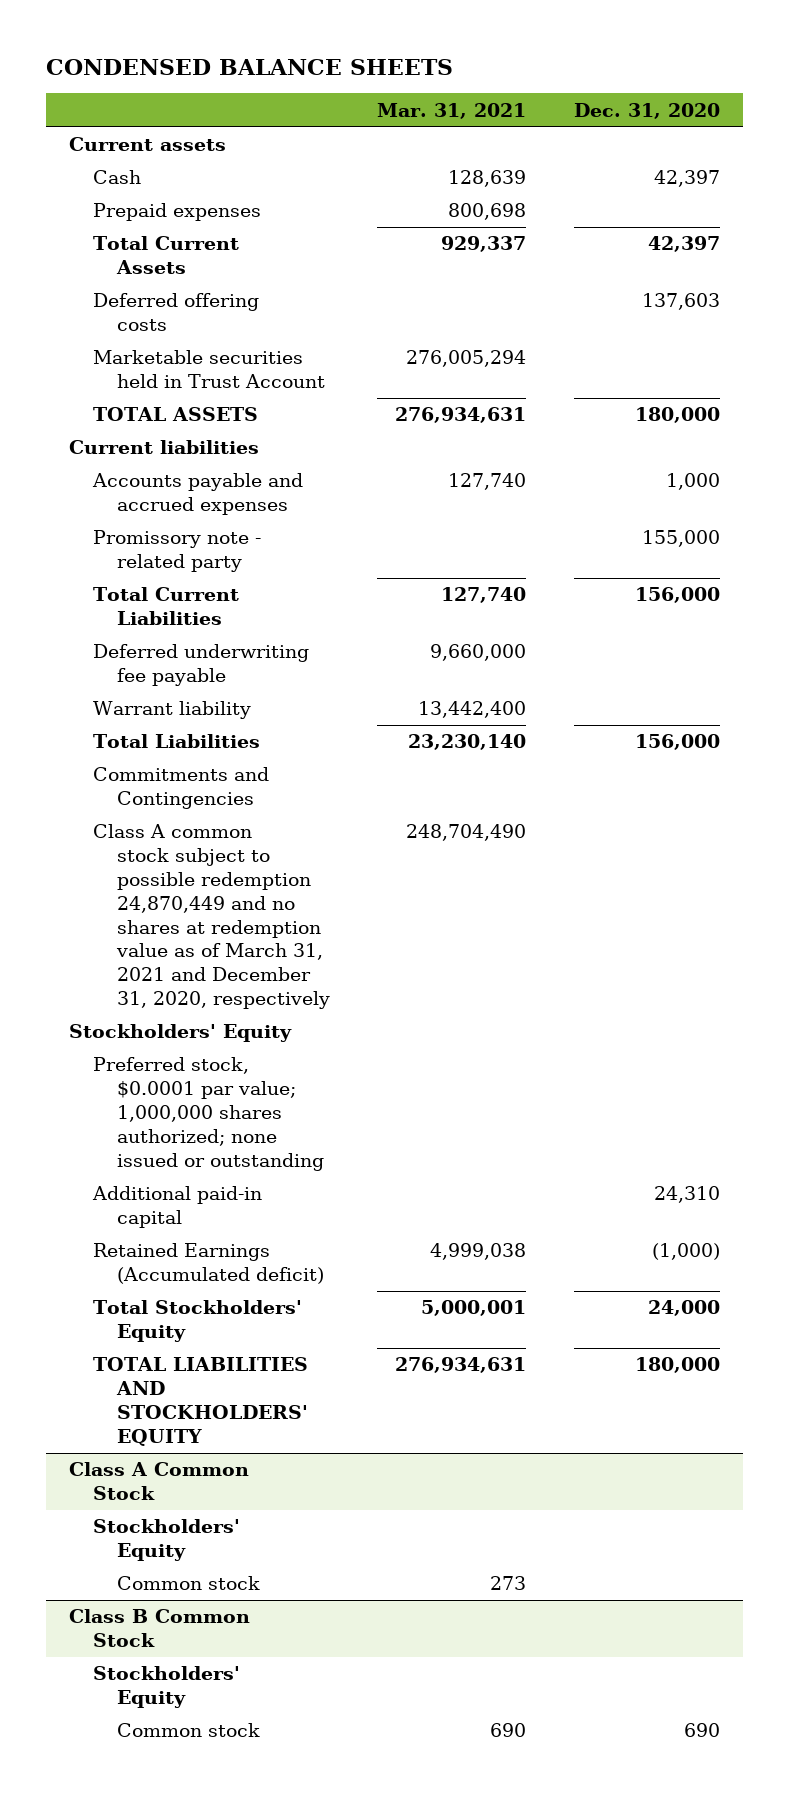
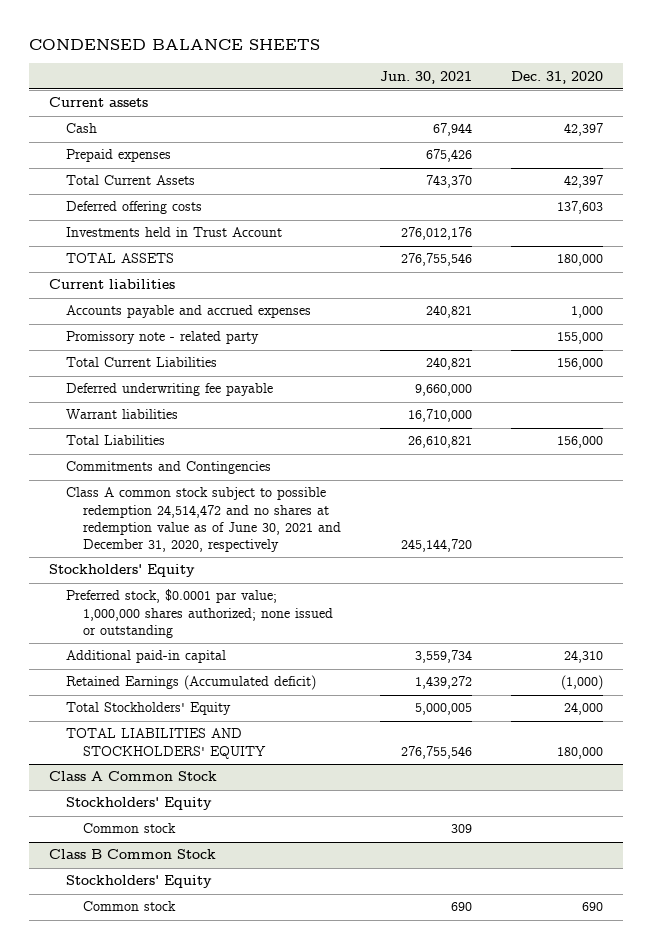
[377,102,527,119] Mar. 31, 2021 -> none
none -> [380,70,473,84] Jun. 30, 2021
[92,350,325,389] Marketable securities held in Trust Account -> [65,227,282,238] Investments held in Trust Account
[92,701,251,720] Warrant liability -> [65,409,178,420] Warrant liabilities
[92,824,330,1010] Class A common stock subject to possible redemption 24,870,449 and no shares at redemption value as of March 31, 2021 and December 31, 2020, respectively -> [65,487,341,553] Class A common stock subject to possible redemption 24,514,472 and no shares at redemption value as of June 30, 2021 and December 31, 2020, respectively

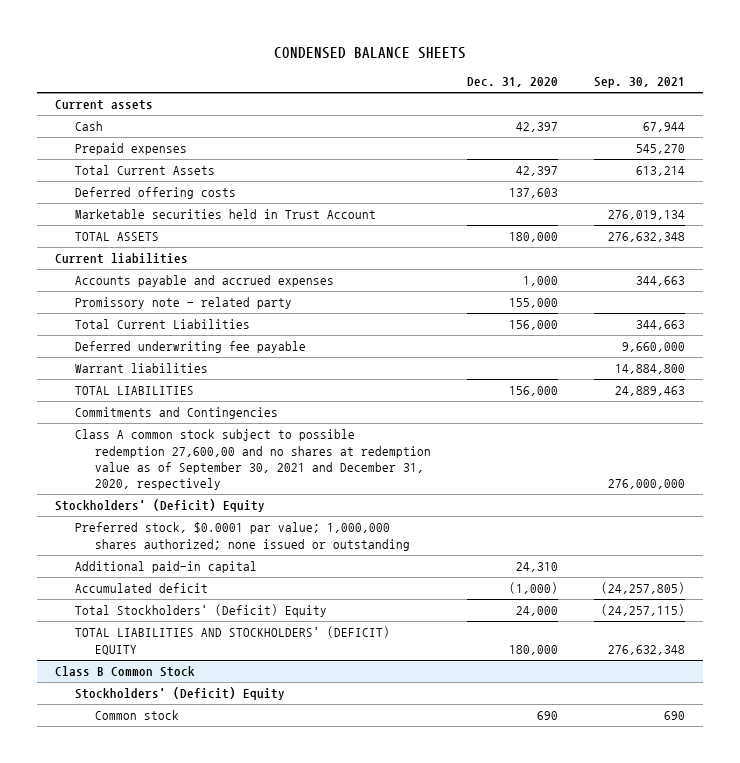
[380,70,473,84] Jun. 30, 2021 -> none
none -> [594,77,686,89] Sep. 30, 2021
[65,227,282,238] Investments held in Trust Account -> [75,209,377,220] Marketable securities held in Trust Account
[65,435,165,446] Total Liabilities -> [75,386,195,396] TOTAL LIABILITIES
[65,487,341,553] Class A common stock subject to possible redemption 24,514,472 and no shares at redemption value as of June 30, 2021 and December 31, 2020, respectively -> [75,429,432,491] Class A common stock subject to possible redemption 27,600,00 and no shares at redemption value as of September 30, 2021 and December 31, 2020, respectively
[48,564,195,578] Stockholders' Equity -> [54,499,265,513] Stockholders' (Deficit) Equity
[48,771,217,782] Class A Common Stock -> none
[65,797,212,811] Stockholders' Equity -> none
[82,823,176,834] Common stock -> none
[65,675,316,691] Retained Earnings (Accumulated deficit) -> [75,583,209,594] Accumulated deficit
[65,702,231,716] Total Stockholders' Equity -> [75,604,328,618] Total Stockholders' (Deficit) Equity
[65,728,266,759] TOTAL LIABILITIES AND STOCKHOLDERS' EQUITY -> [75,626,391,655] TOTAL LIABILITIES AND STOCKHOLDERS' (DEFICIT) EQUITY
[65,875,212,889] Stockholders' Equity -> [75,687,286,701] Stockholders' (Deficit) Equity

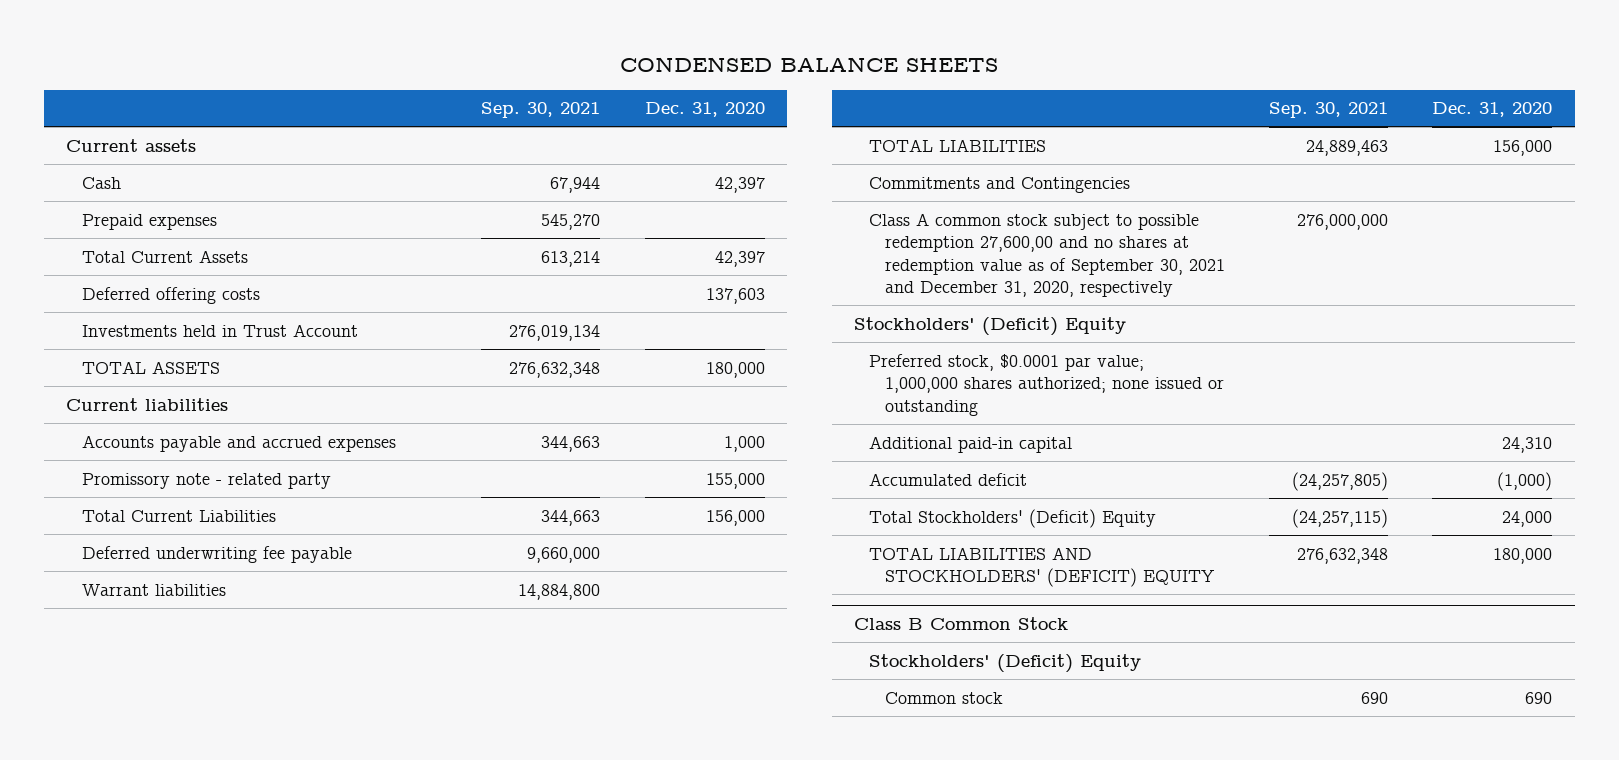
[75,209,377,220] Marketable securities held in Trust Account -> [81,323,358,337] Investments held in Trust Account

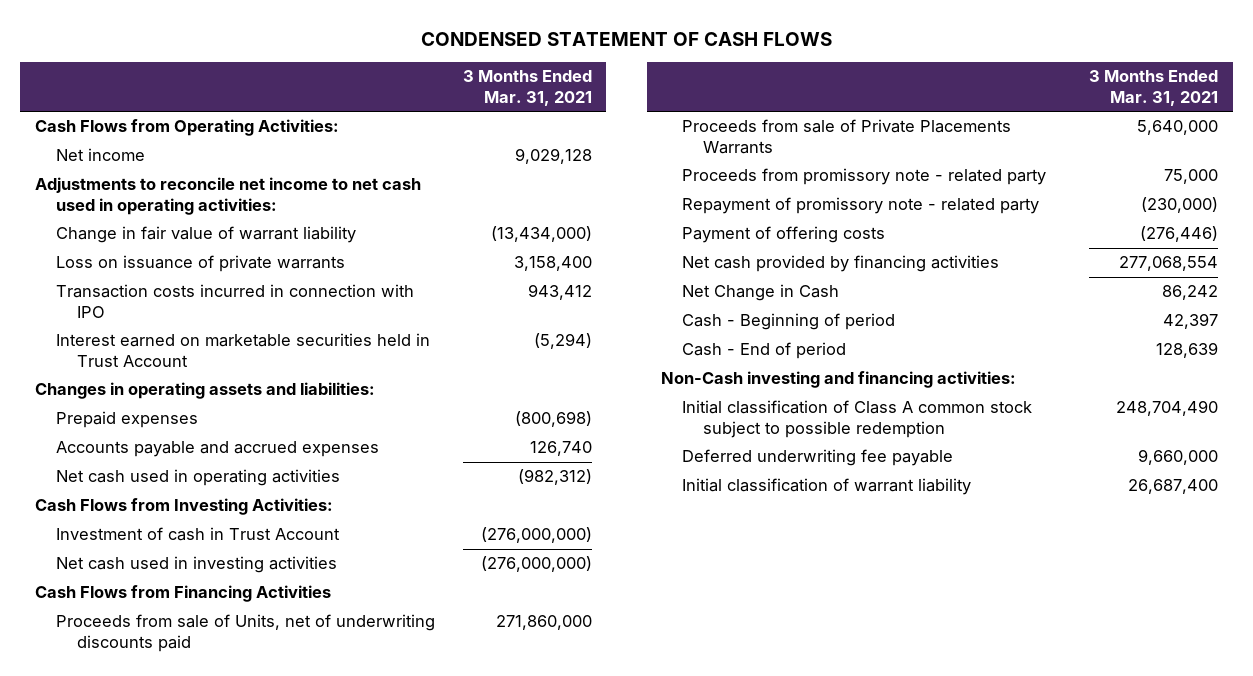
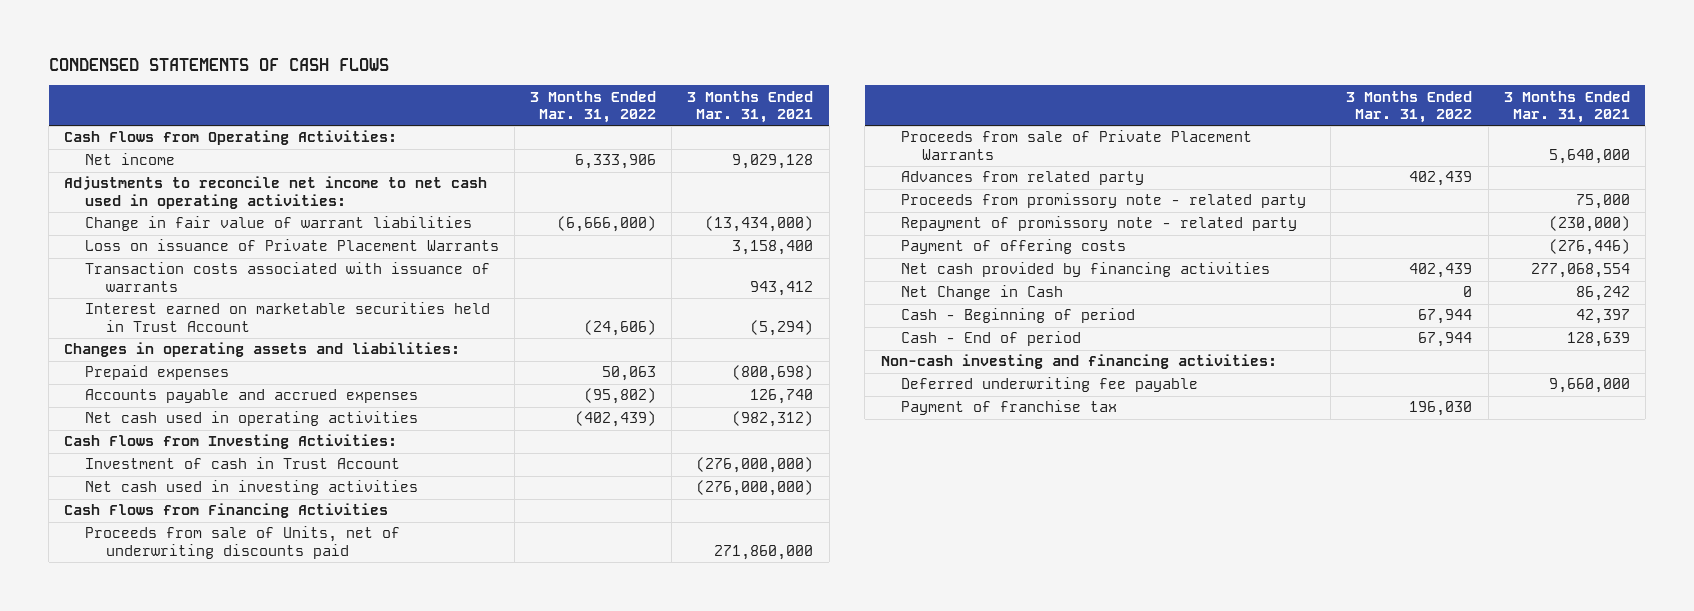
[420,31,832,46] CONDENSED STATEMENT OF CASH FLOWS -> [48,58,389,72] CONDENSED STATEMENTS OF CASH FLOWS
none -> [530,90,657,124] 3 Months Ended Mar. 31, 2022
[55,226,356,244] Change in fair value of warrant liability -> [85,216,473,232] Change in fair value of warrant liabilities
[55,255,345,273] Loss on issuance of private warrants -> [85,239,500,252] Loss on issuance of Private Placement Warrants
[55,284,414,318] Transaction costs incurred in connection with IPO -> [85,262,491,292] Transaction costs associated with issuance of warrants
[682,119,1012,154] Proceeds from sale of Private Placements Warrants -> [901,130,1253,160] Proceeds from sale of Private Placement Warrants
none -> [901,171,1145,186] Advances from related party
[682,400,1033,438] Initial classification of Class A common stock subject to possible redemption -> none
[661,371,1017,389] Non-Cash investing and financing activities: -> [880,354,1277,370] Non-cash investing and financing activities:
[682,478,972,496] Initial classification of warrant liability -> none
none -> [901,400,1118,416] Payment of franchise tax

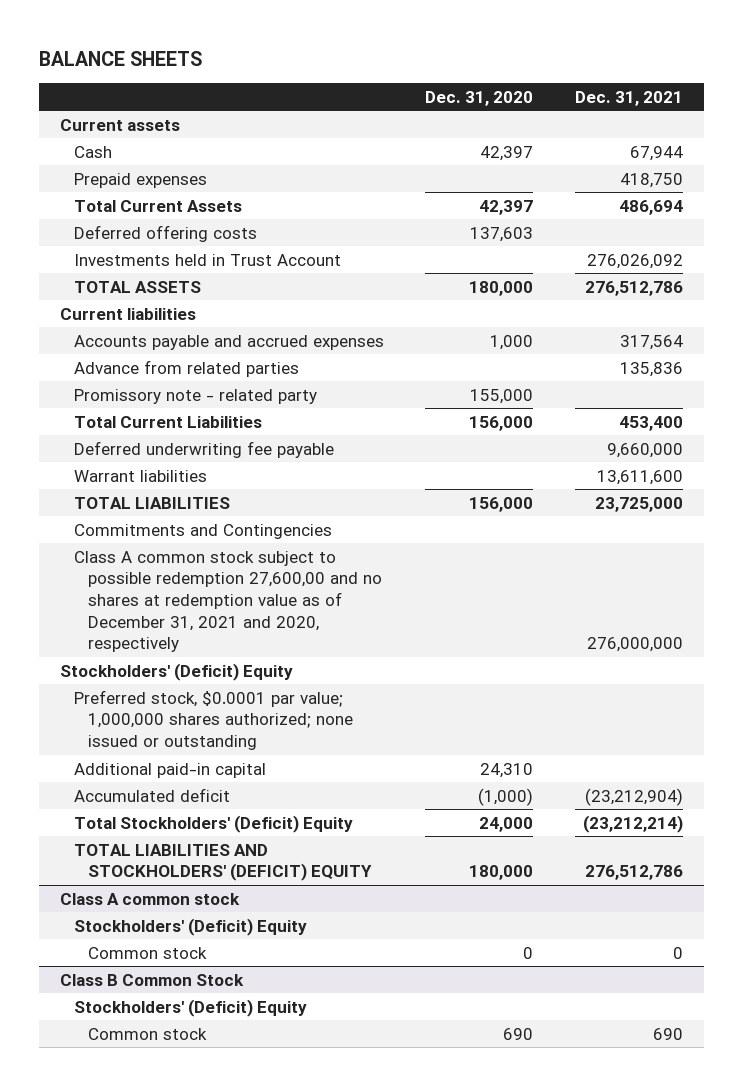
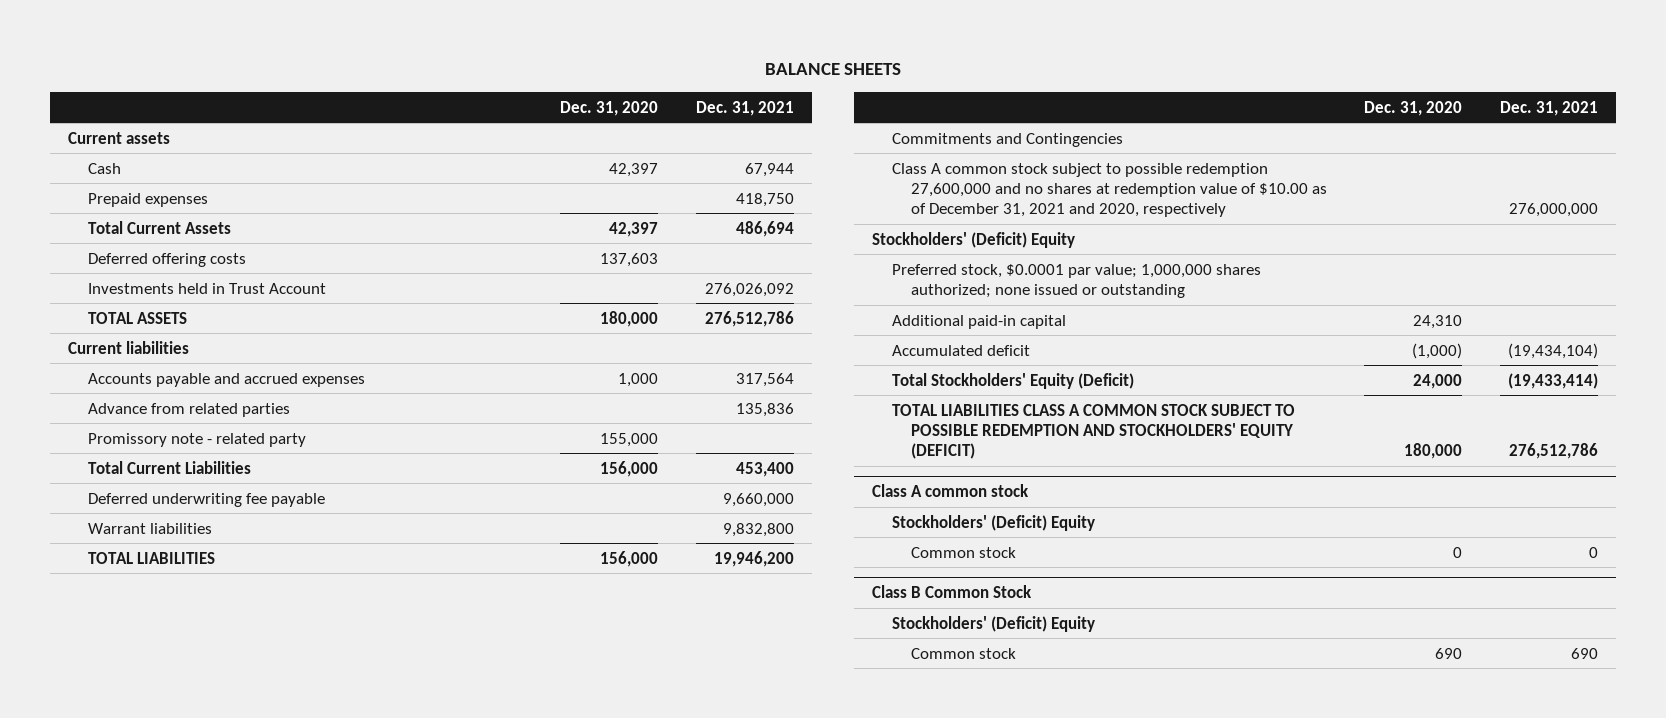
[596,469,683,485] 13,611,600 -> [722,522,794,537] 9,832,800
[594,496,683,512] 23,725,000 -> [713,550,794,567] 19,946,200
[73,550,382,653] Class A common stock subject to possible redemption 27,600,00 and no shares at redemption value as of December 31, 2021 and 2020, respectively -> [891,162,1328,218] Class A common stock subject to possible redemption 27,600,000 and no shares at redemption value of $10.00 as of December 31, 2021 and 2020, respectively
[584,787,683,806] (23,212,904) -> [1507,342,1598,359] (19,434,104)
[73,814,353,833] Total Stockholders' (Deficit) Equity -> [891,372,1134,389] Total Stockholders' Equity (Deficit)
[582,814,683,833] (23,212,214) -> [1507,372,1598,389] (19,433,414)
[73,843,372,882] TOTAL LIABILITIES AND STOCKHOLDERS' (DEFICIT) EQUITY -> [891,403,1295,460] TOTAL LIABILITIES CLASS A COMMON STOCK SUBJECT TO POSSIBLE REDEMPTION AND STOCKHOLDERS' EQUITY (DEFICIT)

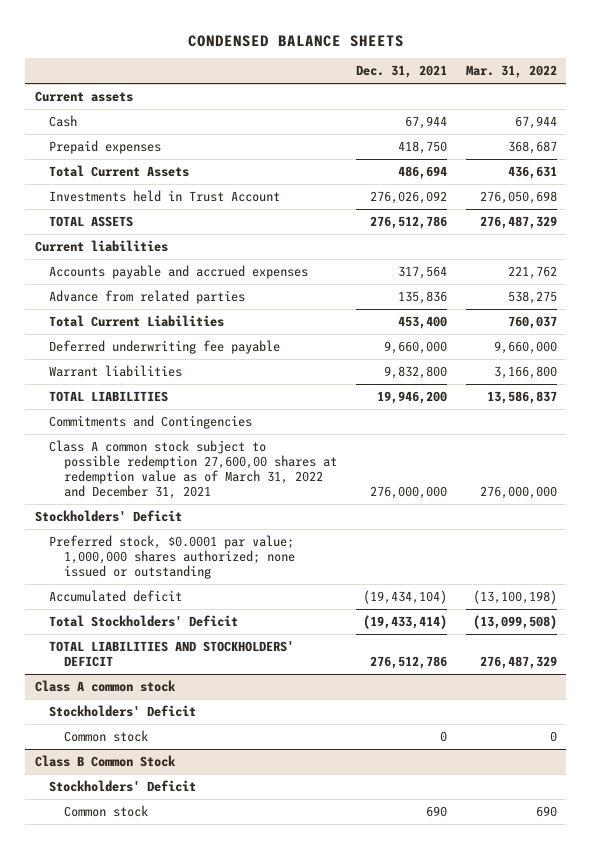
[765,63,902,76] BALANCE SHEETS -> [187,34,404,47] CONDENSED BALANCE SHEETS
[560,100,659,116] Dec. 31, 2020 -> none
none -> [465,65,557,79] Mar. 31, 2022
[87,252,246,267] Deferred offering costs -> none
[87,432,306,447] Promissory note - related party -> none
[891,162,1328,218] Class A common stock subject to possible redemption 27,600,000 and no shares at redemption value of $10.00 as of December 31, 2021 and 2020, respectively -> [49,439,337,499] Class A common stock subject to possible redemption 27,600,00 shares at redemption value as of March 31, 2022 and December 31, 2021
[872,231,1076,248] Stockholders' (Deficit) Equity -> [35,509,183,522] Stockholders' Deficit
[891,314,1066,329] Additional paid-in capital -> none
[891,372,1134,389] Total Stockholders' Equity (Deficit) -> [49,614,239,627] Total Stockholders' Deficit
[891,403,1295,460] TOTAL LIABILITIES CLASS A COMMON STOCK SUBJECT TO POSSIBLE REDEMPTION AND STOCKHOLDERS' EQUITY (DEFICIT) -> [49,640,295,667] TOTAL LIABILITIES AND STOCKHOLDERS' DEFICIT
[891,514,1095,531] Stockholders' (Deficit) Equity -> [49,704,197,717] Stockholders' Deficit
[891,615,1095,632] Stockholders' (Deficit) Equity -> [49,779,197,792] Stockholders' Deficit

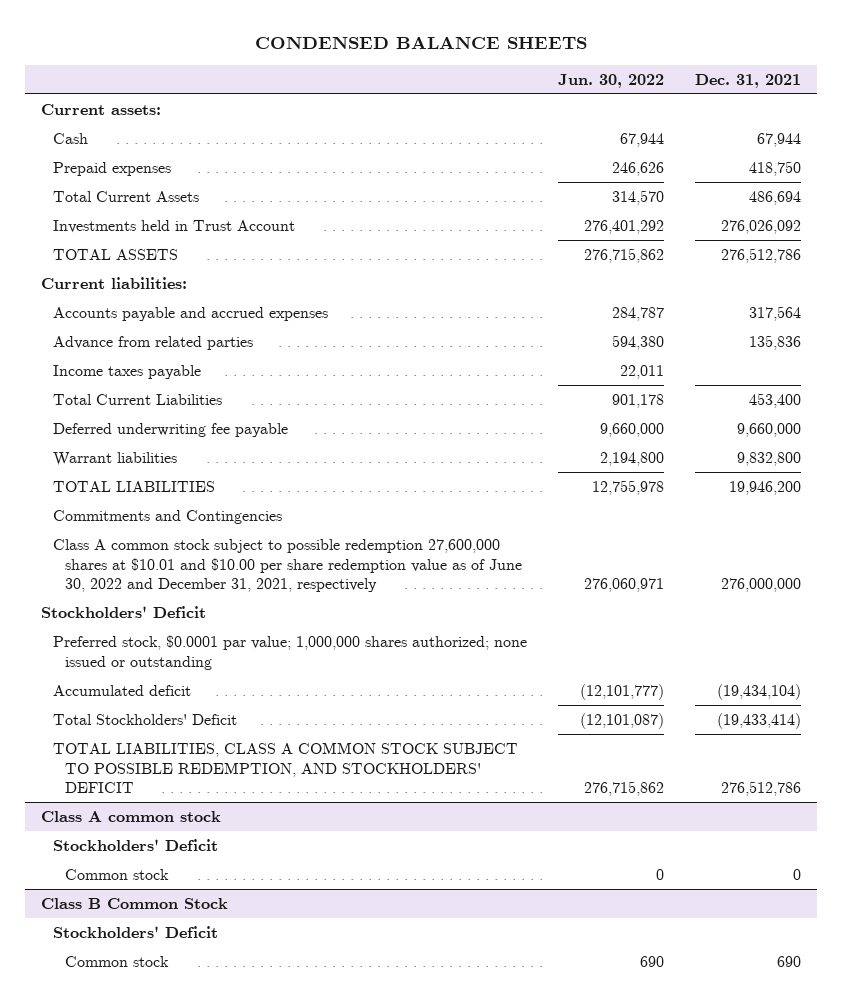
[465,65,557,79] Mar. 31, 2022 -> none
none -> [558,73,665,88] Jun. 30, 2022
[35,90,134,102] Current assets -> [40,103,161,115] Current assets:
[35,239,169,252] Current liabilities -> [40,276,187,289] Current liabilities:
none -> [53,364,202,379] Income taxes payable
[49,439,337,499] Class A common stock subject to possible redemption 27,600,00 shares at redemption value as of March 31, 2022 and December 31, 2021 -> [53,538,523,593] Class A common stock subject to possible redemption 27,600,000 shares at $10.01 and $10.00 per share redemption value as of June 30, 2022 and December 31, 2021, respectively
[49,640,295,667] TOTAL LIABILITIES AND STOCKHOLDERS' DEFICIT -> [53,741,519,794] TOTAL LIABILITIES, CLASS A COMMON STOCK SUBJECT TO POSSIBLE REDEMPTION, AND STOCKHOLDERS' DEFICIT

